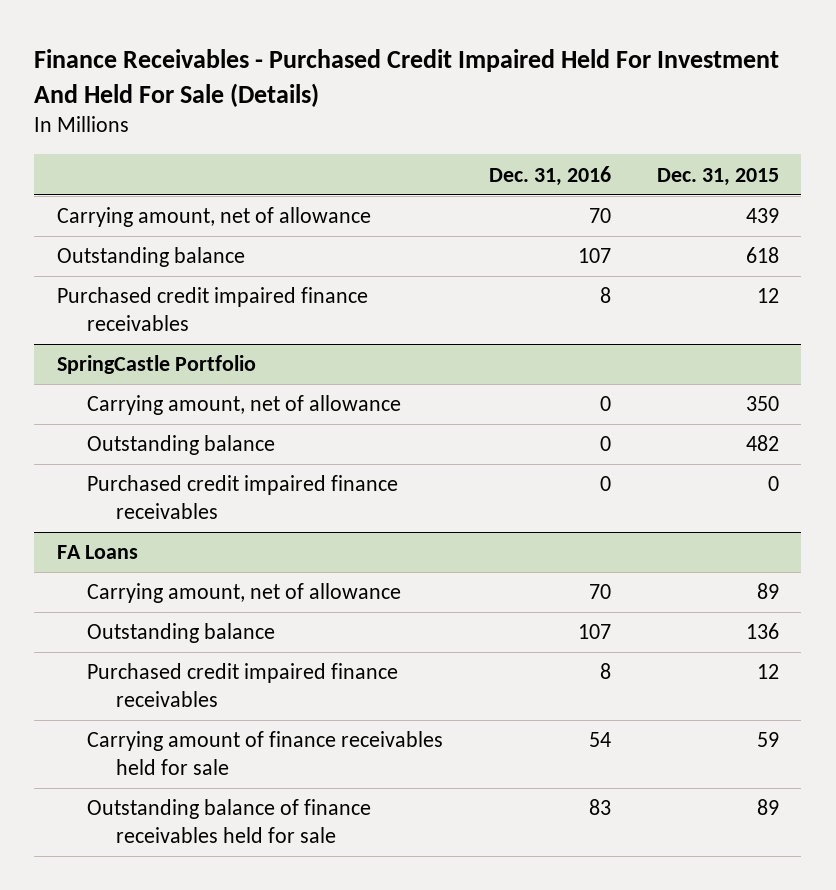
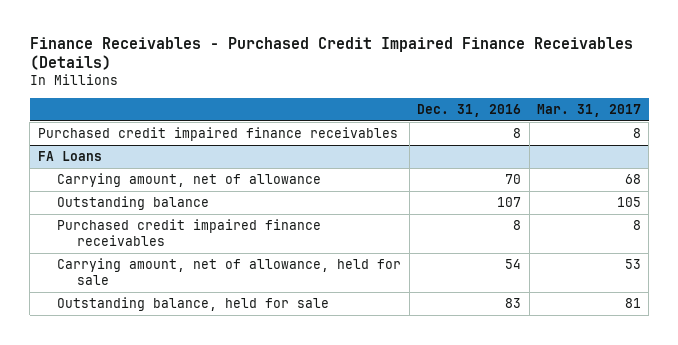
[34,49,780,107] Finance Receivables - Purchased Credit Impaired Held For Investment And Held For Sale (Details) -> [29,37,633,71] Finance Receivables - Purchased Credit Impaired Finance Receivables (Details)
[656,167,779,186] Dec. 31, 2015 -> none
none -> [536,103,641,117] Mar. 31, 2017
[57,207,372,228] Carrying amount, net of allowance -> none
[57,247,246,268] Outstanding balance -> none
[57,355,257,375] SpringCastle Portfolio -> none
[86,395,401,416] Carrying amount, net of allowance -> none
[86,435,275,456] Outstanding balance -> none
[86,475,398,519] Purchased credit impaired finance receivables -> none
[86,731,443,775] Carrying amount of finance receivables held for sale -> [57,258,402,286] Carrying amount, net of allowance, held for sale
[86,799,371,843] Outstanding balance of finance receivables held for sale -> [57,297,330,312] Outstanding balance, held for sale

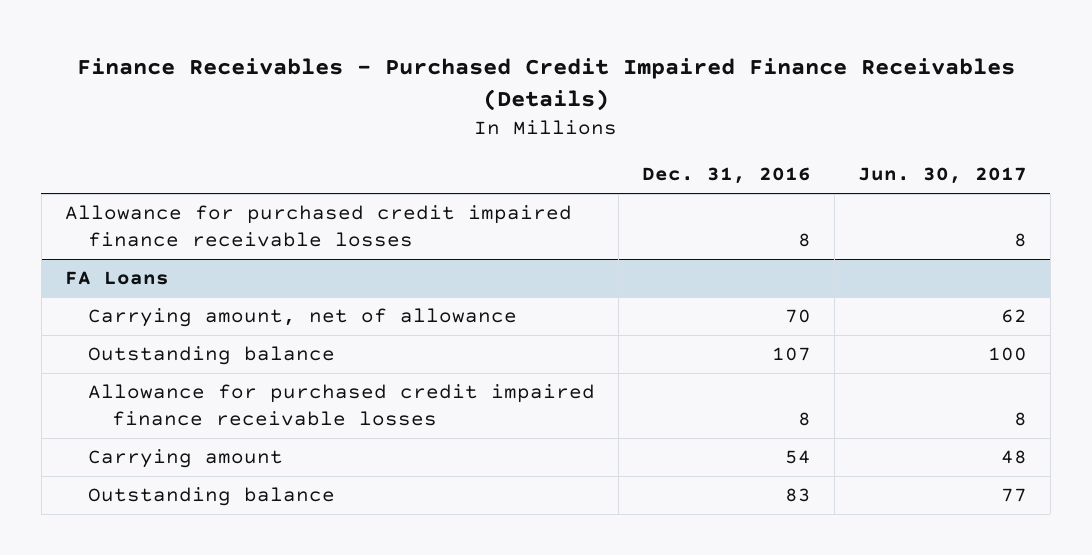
[536,103,641,117] Mar. 31, 2017 -> none
none -> [857,167,1027,185] Jun. 30, 2017
[37,127,398,142] Purchased credit impaired finance receivables -> [64,205,572,248] Allowance for purchased credit impaired finance receivable losses
[57,219,322,247] Purchased credit impaired finance receivables -> [88,384,596,427] Allowance for purchased credit impaired finance receivable losses
[57,258,402,286] Carrying amount, net of allowance, held for sale -> [88,449,284,469] Carrying amount
[57,297,330,312] Outstanding balance, held for sale -> [88,487,336,507] Outstanding balance

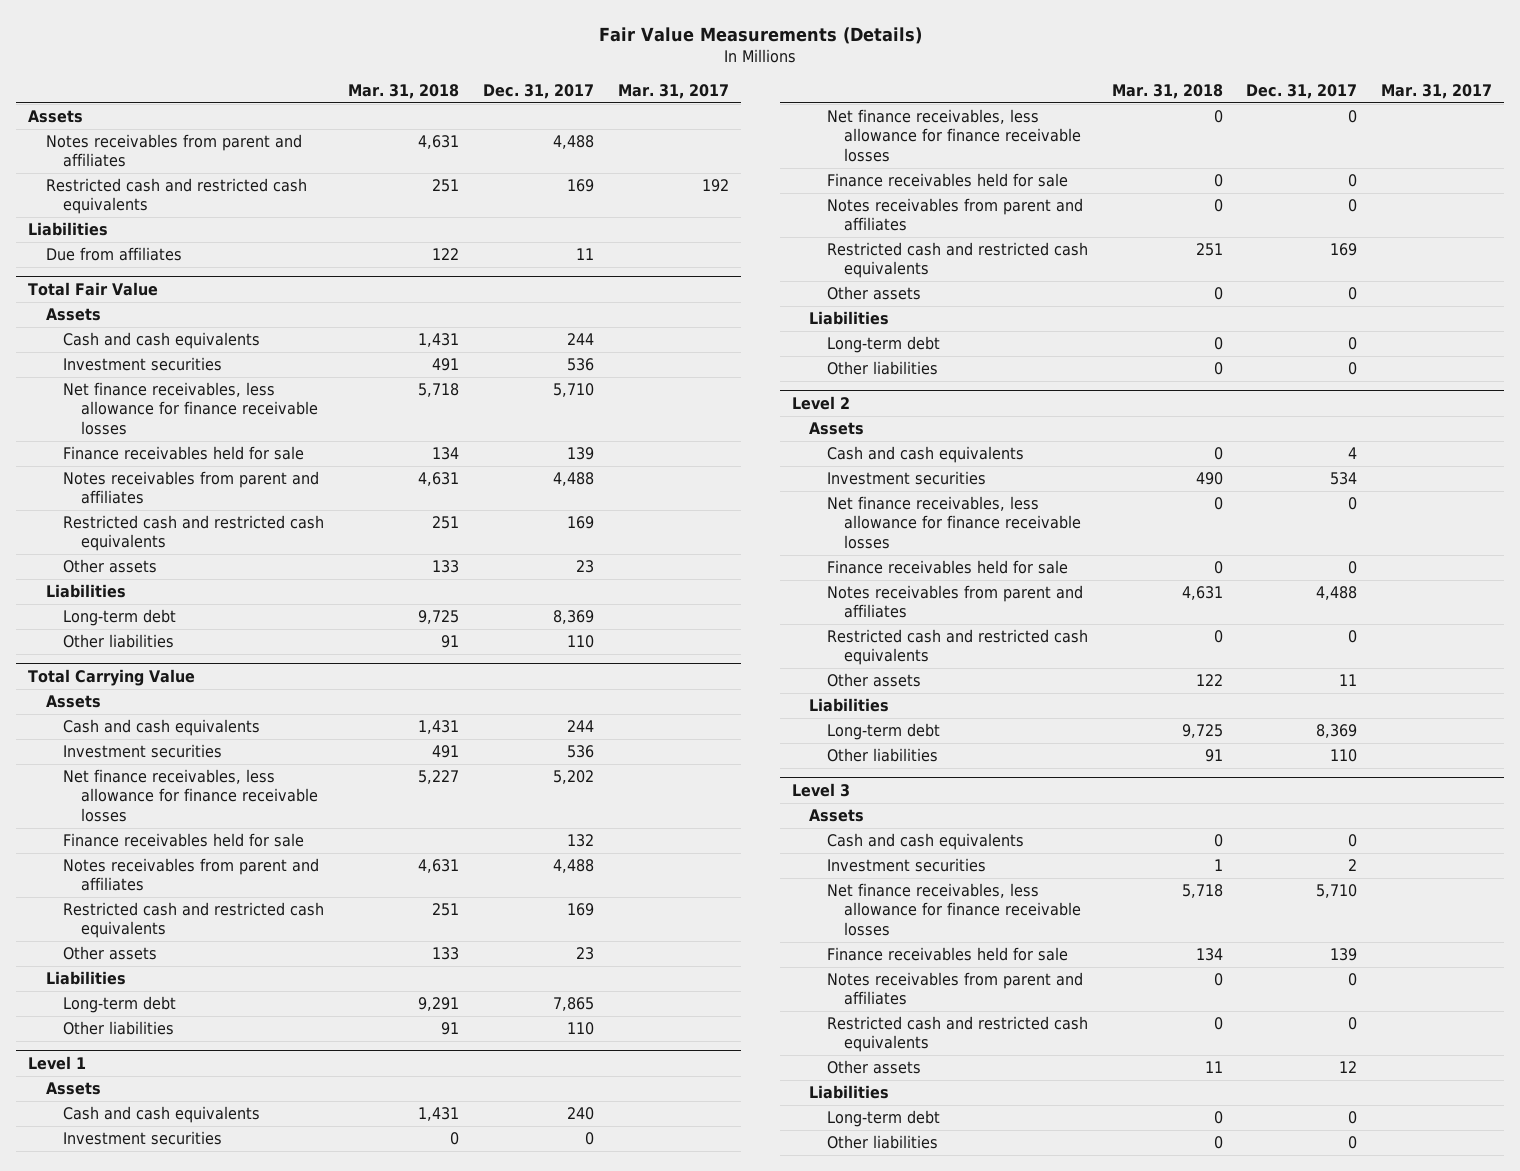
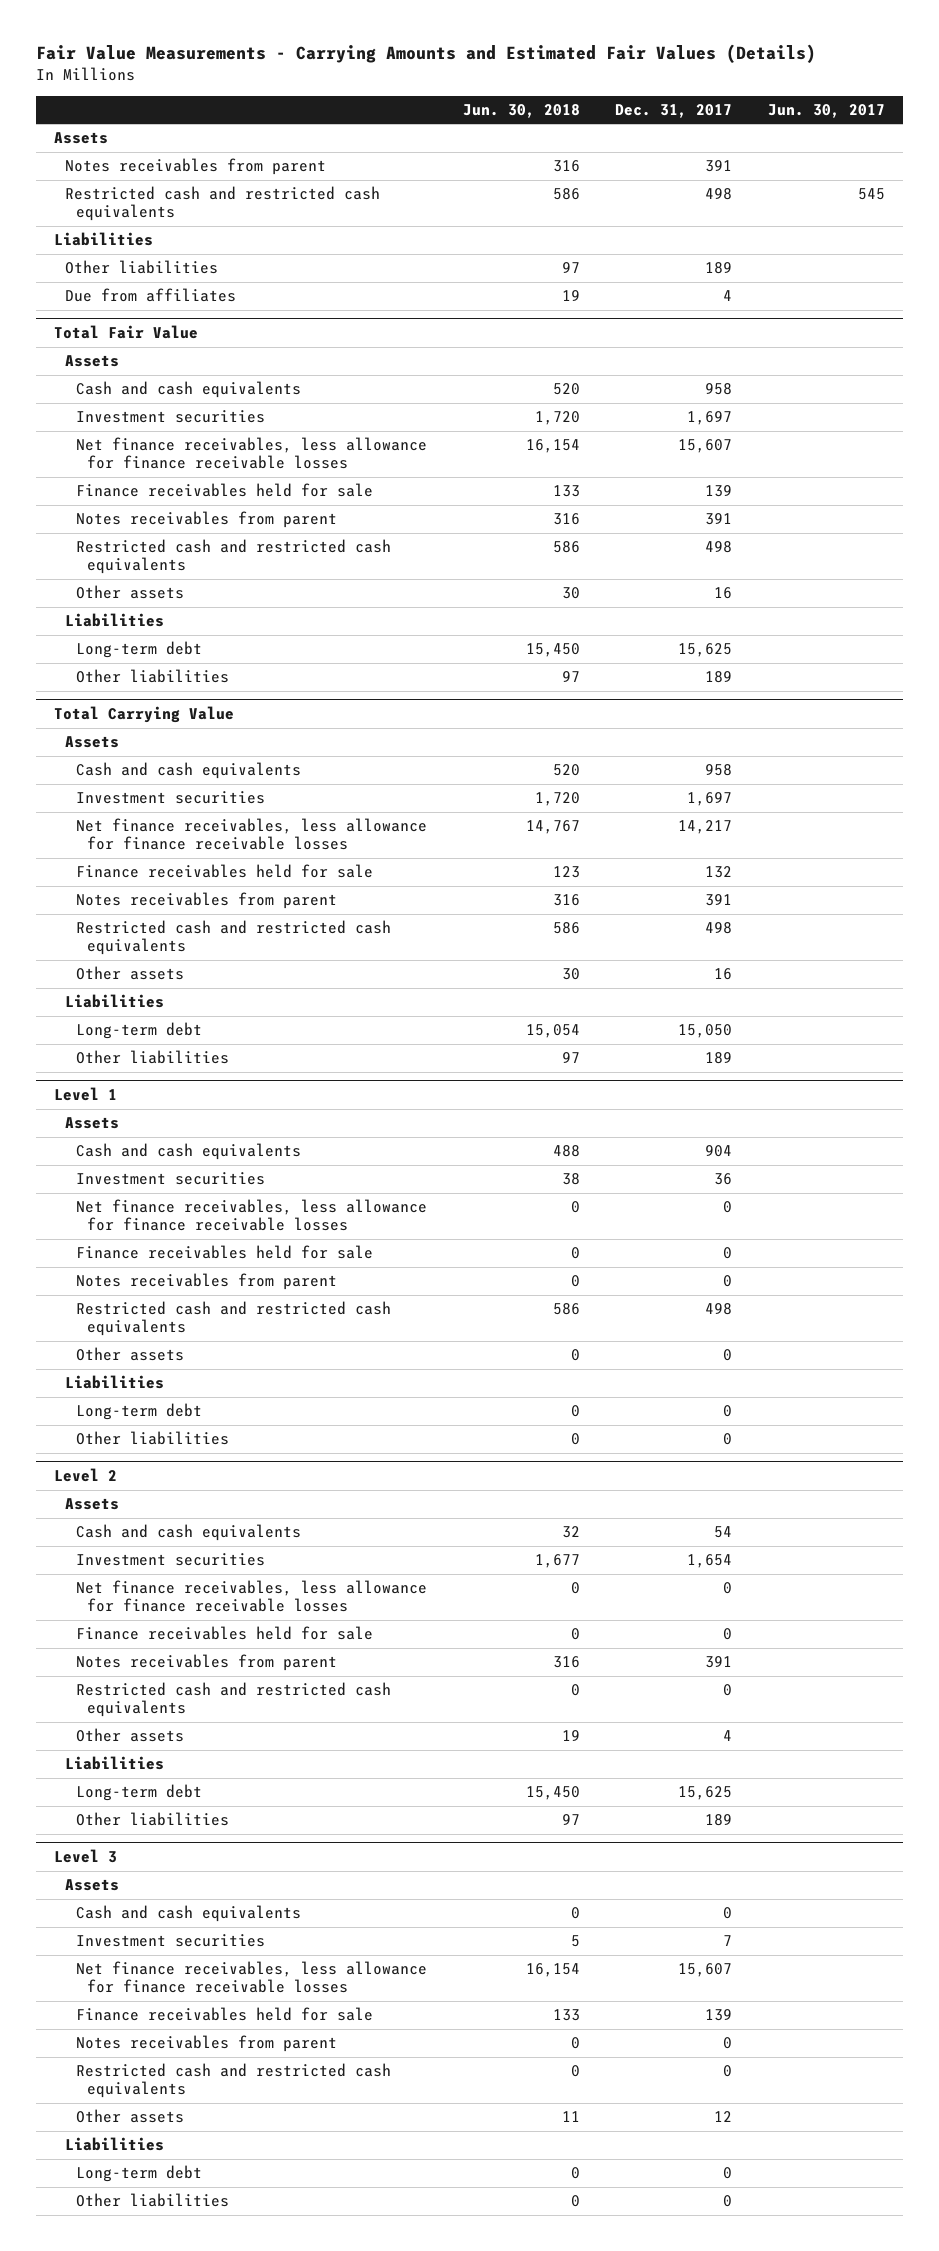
[599,26,923,44] Fair Value Measurements (Details) -> [35,44,816,64] Fair Value Measurements - Carrying Amounts and Estimated Fair Values (Details)
[348,83,460,99] Mar. 31, 2018 -> none
[617,83,729,99] Mar. 31, 2017 -> none
none -> [462,103,580,118] Jun. 30, 2018
none -> [768,103,886,118] Jun. 30, 2017
[45,134,302,168] Notes receivables from parent and affiliates -> [64,158,326,176] Notes receivables from parent
[552,135,594,150] 4,488 -> [705,160,733,173] 391
[566,179,594,193] 169 -> [705,188,733,201] 498
none -> [64,260,218,275] Other liabilities
[575,248,594,261] 11 -> [723,290,733,302] 4
[566,333,594,346] 244 -> [705,383,733,396] 958
[566,358,594,372] 536 -> [687,411,733,426] 1,697
[552,383,594,398] 5,710 -> [678,439,733,454] 15,607
[63,471,320,505] Notes receivables from parent and affiliates -> [75,511,337,529] Notes receivables from parent
[552,472,594,487] 4,488 -> [705,513,733,526] 391
[566,516,594,530] 169 -> [705,541,733,554] 498
[575,560,594,574] 23 -> [714,587,733,600] 16
[552,610,594,625] 8,369 -> [678,643,733,658] 15,625
[566,635,594,649] 110 -> [705,671,733,684] 189
[566,720,594,733] 244 -> [705,764,733,777] 958
[566,745,594,759] 536 -> [687,792,733,807] 1,697
[552,770,594,785] 5,202 -> [678,820,733,835] 14,217
[63,858,320,892] Notes receivables from parent and affiliates -> [75,892,337,910] Notes receivables from parent
[552,859,594,874] 4,488 -> [705,894,733,907] 391
[566,903,594,917] 169 -> [705,922,733,935] 498
[575,947,594,961] 23 -> [714,968,733,981] 16
[552,997,594,1012] 7,865 -> [678,1024,733,1039] 15,050
[566,1022,594,1036] 110 -> [705,1052,733,1065] 189
[566,1107,594,1121] 240 -> [705,1145,733,1158] 904
[584,1132,594,1146] 0 -> [714,1173,733,1186] 36
[826,198,1083,232] Notes receivables from parent and affiliates -> [75,1273,337,1291] Notes receivables from parent
[1330,243,1358,257] 169 -> [705,1303,733,1316] 498
[1348,447,1358,460] 4 -> [714,1526,733,1539] 54
[1330,472,1358,486] 534 -> [687,1554,733,1569] 1,654
[826,585,1083,619] Notes receivables from parent and affiliates -> [75,1654,337,1672] Notes receivables from parent
[1316,586,1358,601] 4,488 -> [705,1656,733,1669] 391
[1339,674,1358,687] 11 -> [723,1730,733,1742] 4
[1316,724,1358,739] 8,369 -> [678,1786,733,1801] 15,625
[1330,749,1358,763] 110 -> [705,1814,733,1827] 189
[1348,859,1358,872] 2 -> [723,1935,733,1947] 7
[1316,884,1358,899] 5,710 -> [678,1963,733,1978] 15,607
[826,972,1083,1006] Notes receivables from parent and affiliates -> [75,2035,337,2053] Notes receivables from parent

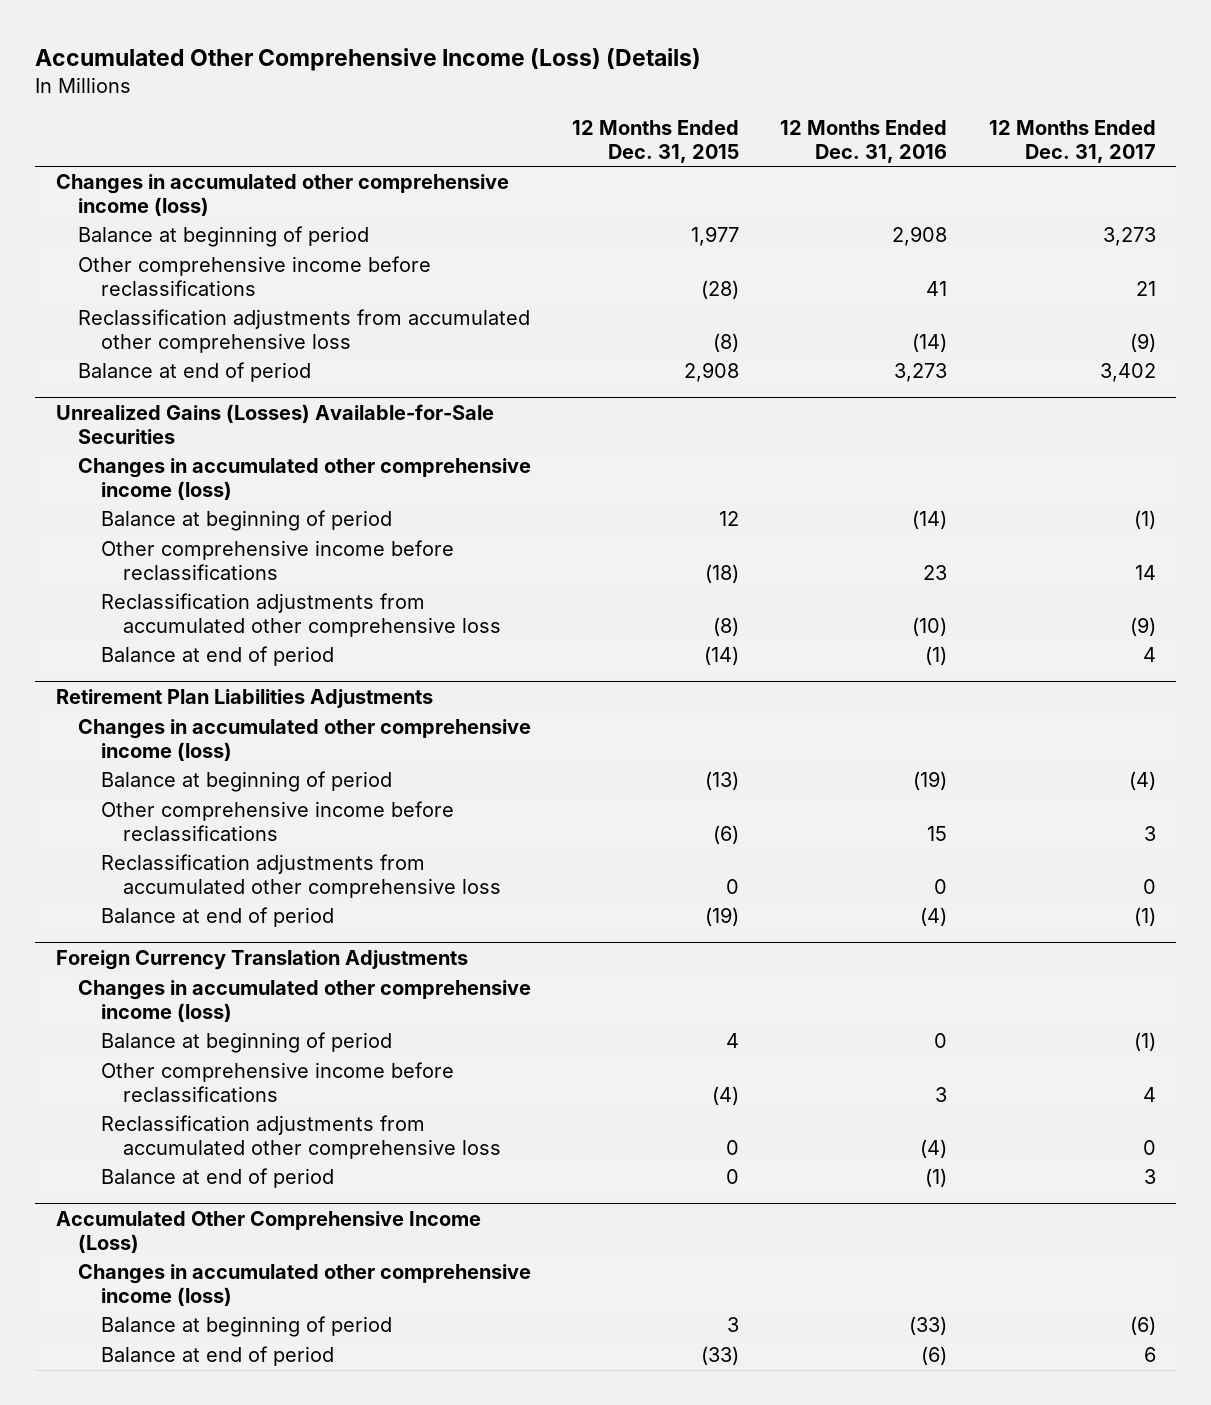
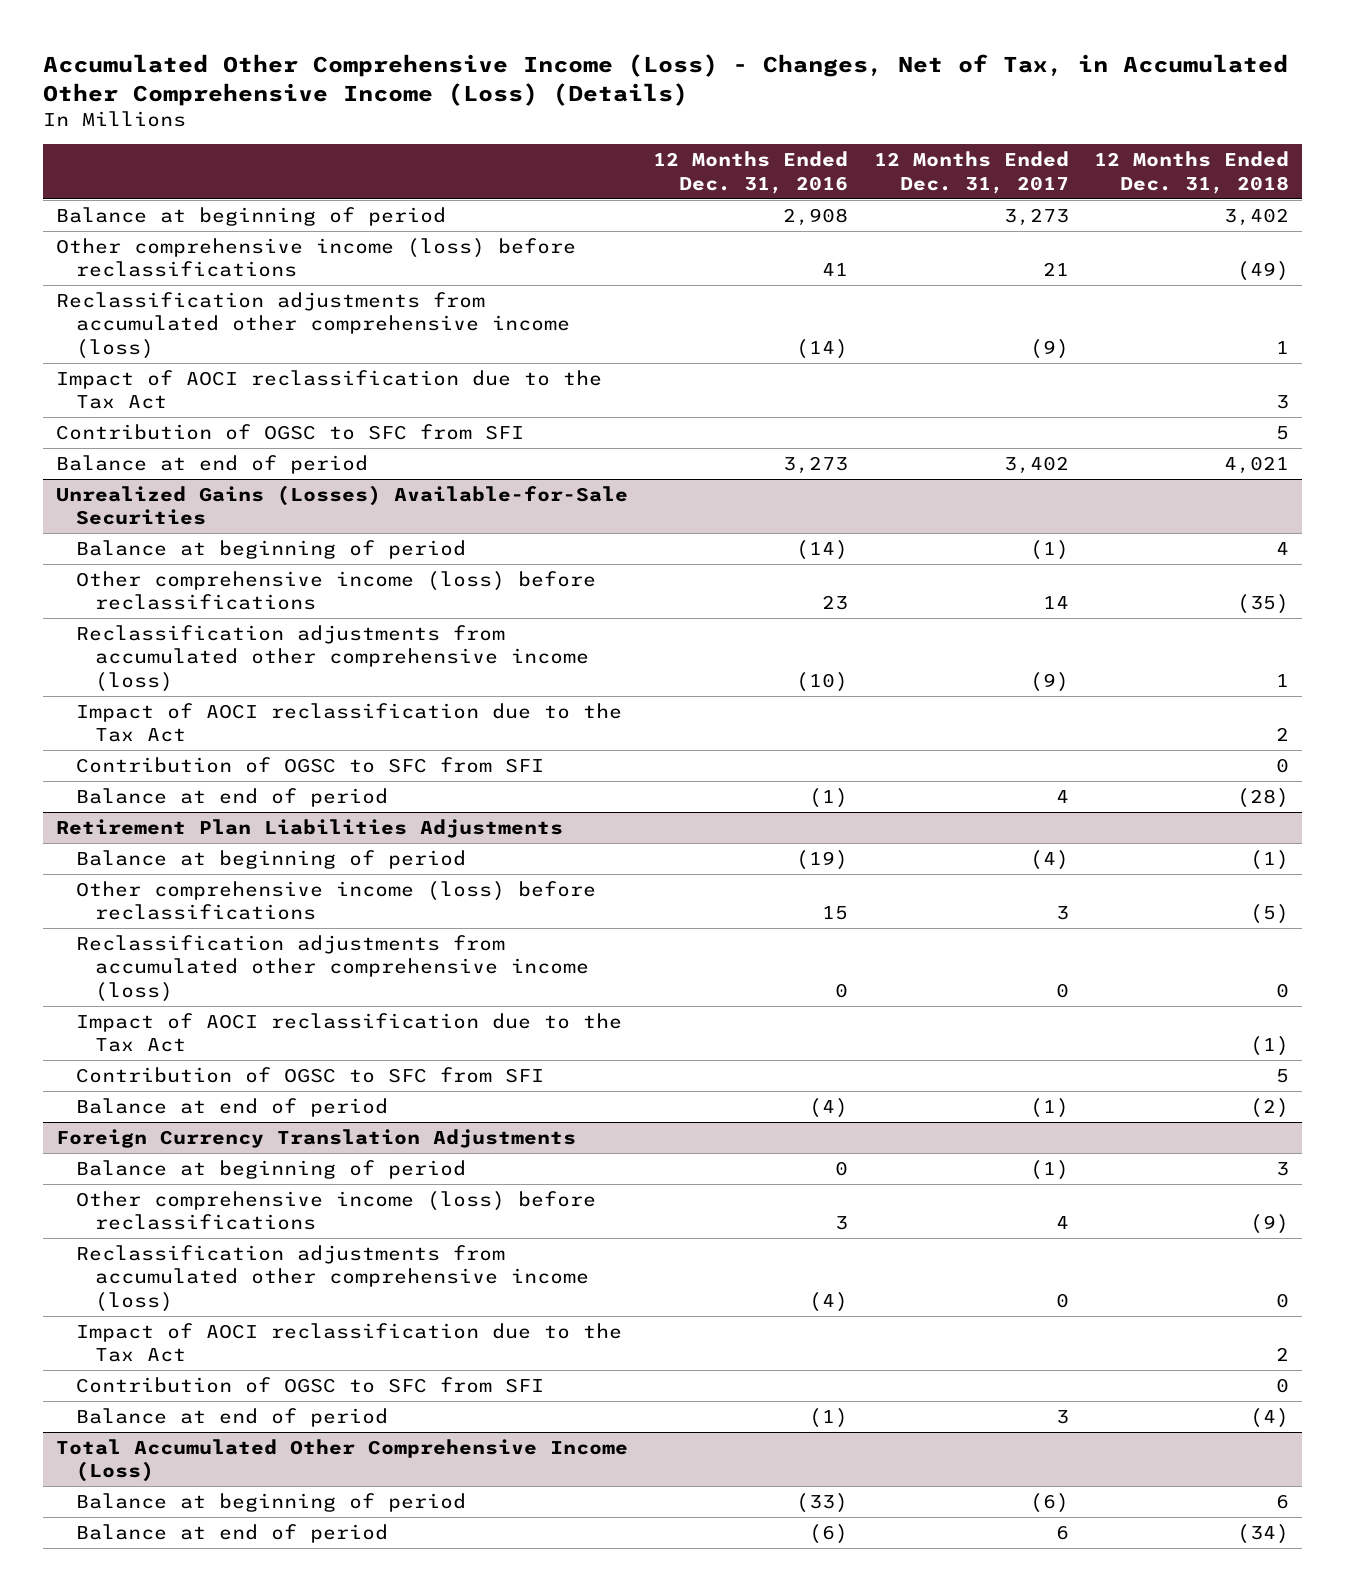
[35,48,702,72] Accumulated Other Comprehensive Income (Loss) (Details) -> [43,53,1289,106] Accumulated Other Comprehensive Income (Loss) - Changes, Net of Tax, in Accumulated Other Comprehensive Income (Loss) (Details)
[572,120,740,163] 12 Months Ended Dec. 31, 2015 -> none
none -> [1094,151,1290,194] 12 Months Ended Dec. 31, 2018
[55,174,509,216] Changes in accumulated other comprehensive income (loss) -> none
[78,256,432,296] Other comprehensive income before reclassifications -> [55,237,576,278] Other comprehensive income (loss) before reclassifications
[78,309,531,353] Reclassification adjustments from accumulated other comprehensive loss -> [55,291,570,359] Reclassification adjustments from accumulated other comprehensive income (loss)
none -> [55,369,602,410] Impact of AOCI reclassification due to the Tax Act
none -> [55,423,524,440] Contribution of OGSC to SFC from SFI
[78,458,532,500] Changes in accumulated other comprehensive income (loss) -> none
[100,540,454,580] Other comprehensive income before reclassifications -> [75,570,596,611] Other comprehensive income (loss) before reclassifications
[100,593,501,637] Reclassification adjustments from accumulated other comprehensive loss -> [75,624,590,692] Reclassification adjustments from accumulated other comprehensive income (loss)
none -> [75,702,622,743] Impact of AOCI reclassification due to the Tax Act
none -> [75,756,544,773] Contribution of OGSC to SFC from SFI
[78,719,532,761] Changes in accumulated other comprehensive income (loss) -> none
[100,801,454,841] Other comprehensive income before reclassifications -> [75,880,596,921] Other comprehensive income (loss) before reclassifications
[100,854,501,898] Reclassification adjustments from accumulated other comprehensive loss -> [75,934,590,1002] Reclassification adjustments from accumulated other comprehensive income (loss)
none -> [75,1012,622,1053] Impact of AOCI reclassification due to the Tax Act
none -> [75,1066,544,1083] Contribution of OGSC to SFC from SFI
[78,980,532,1022] Changes in accumulated other comprehensive income (loss) -> none
[100,1062,454,1102] Other comprehensive income before reclassifications -> [75,1190,596,1231] Other comprehensive income (loss) before reclassifications
[100,1115,501,1159] Reclassification adjustments from accumulated other comprehensive loss -> [75,1244,590,1312] Reclassification adjustments from accumulated other comprehensive income (loss)
none -> [75,1322,622,1363] Impact of AOCI reclassification due to the Tax Act
none -> [75,1376,544,1393] Contribution of OGSC to SFC from SFI
[78,1264,532,1306] Changes in accumulated other comprehensive income (loss) -> none
[55,1210,481,1253] Accumulated Other Comprehensive Income (Loss) -> [55,1438,628,1483] Total Accumulated Other Comprehensive Income (Loss)

